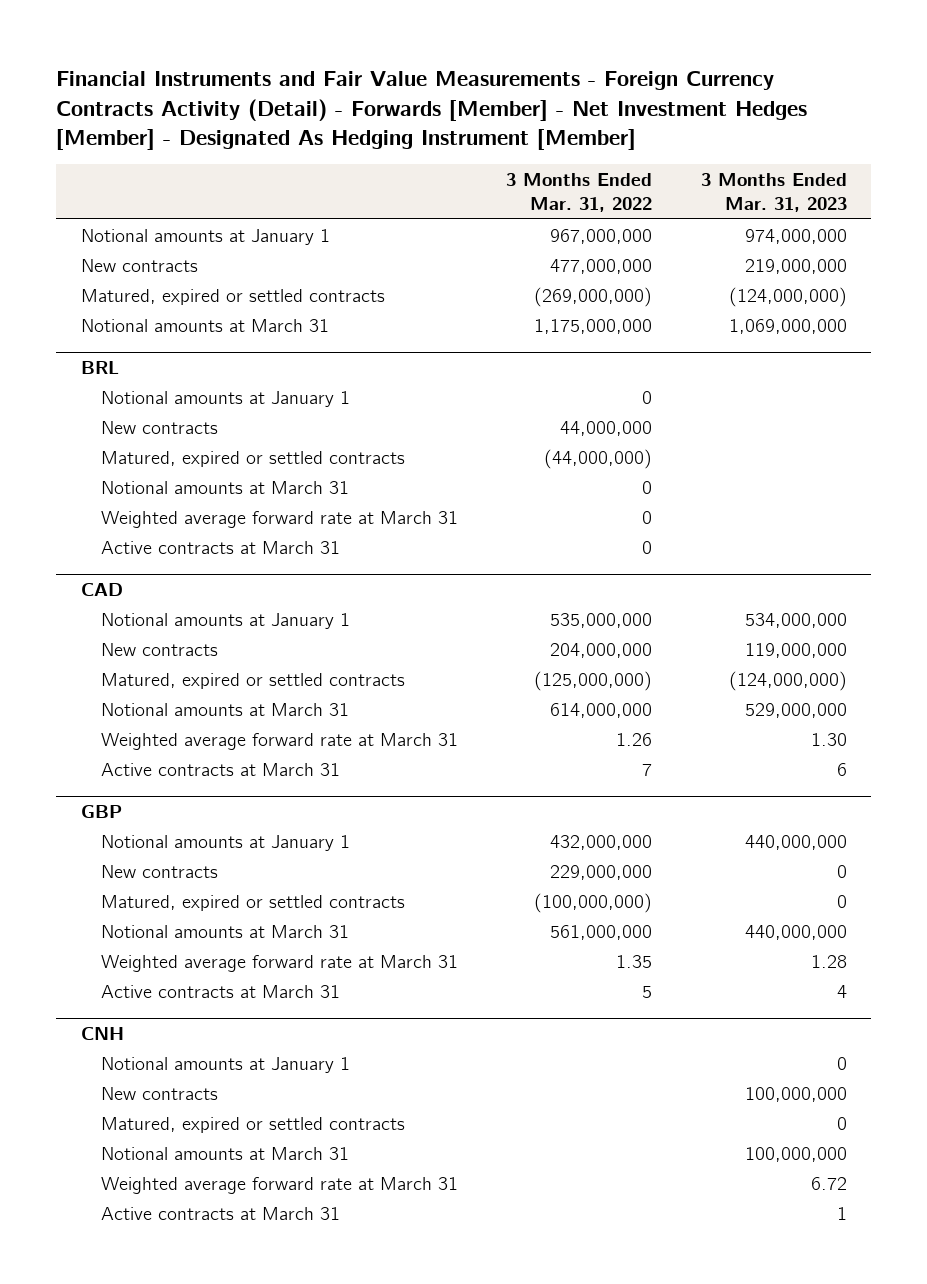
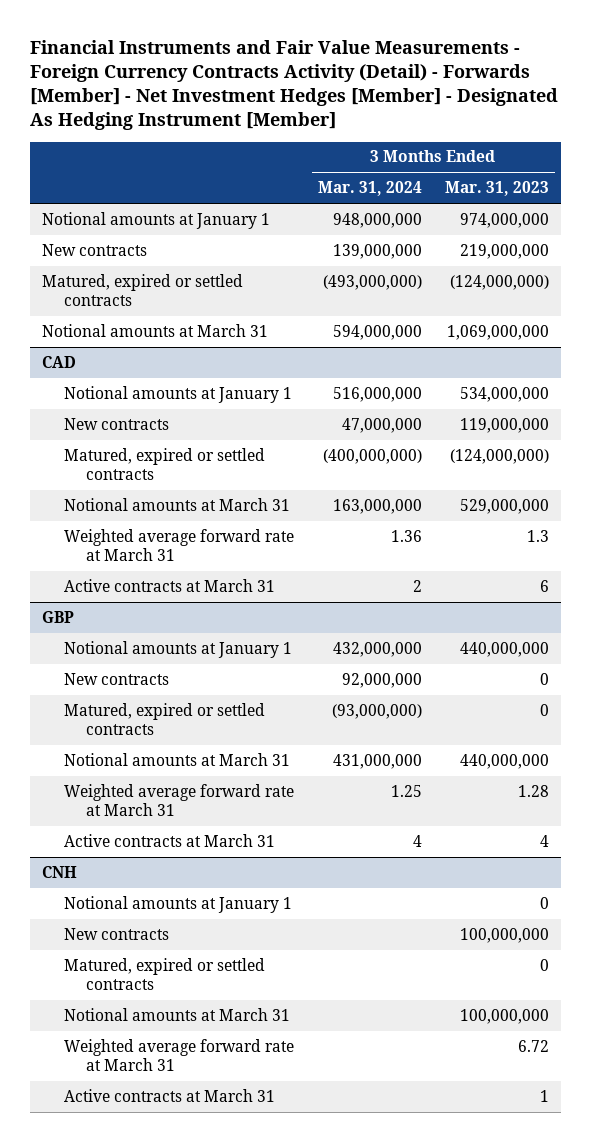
[506,172,653,213] 3 Months Ended Mar. 31, 2022 -> none
none -> [317,181,422,197] Mar. 31, 2024
[80,360,119,374] BRL -> none
[100,390,350,407] Notional amounts at January 1 -> none
[100,420,218,434] New contracts -> none
[100,450,405,467] Matured, expired or settled contracts -> none
[100,480,349,494] Notional amounts at March 31 -> none
[100,510,458,528] Weighted average forward rate at March 31 -> none
[100,540,340,554] Active contracts at March 31 -> none
[810,732,847,746] 1.30 -> [527,529,550,542] 1.3

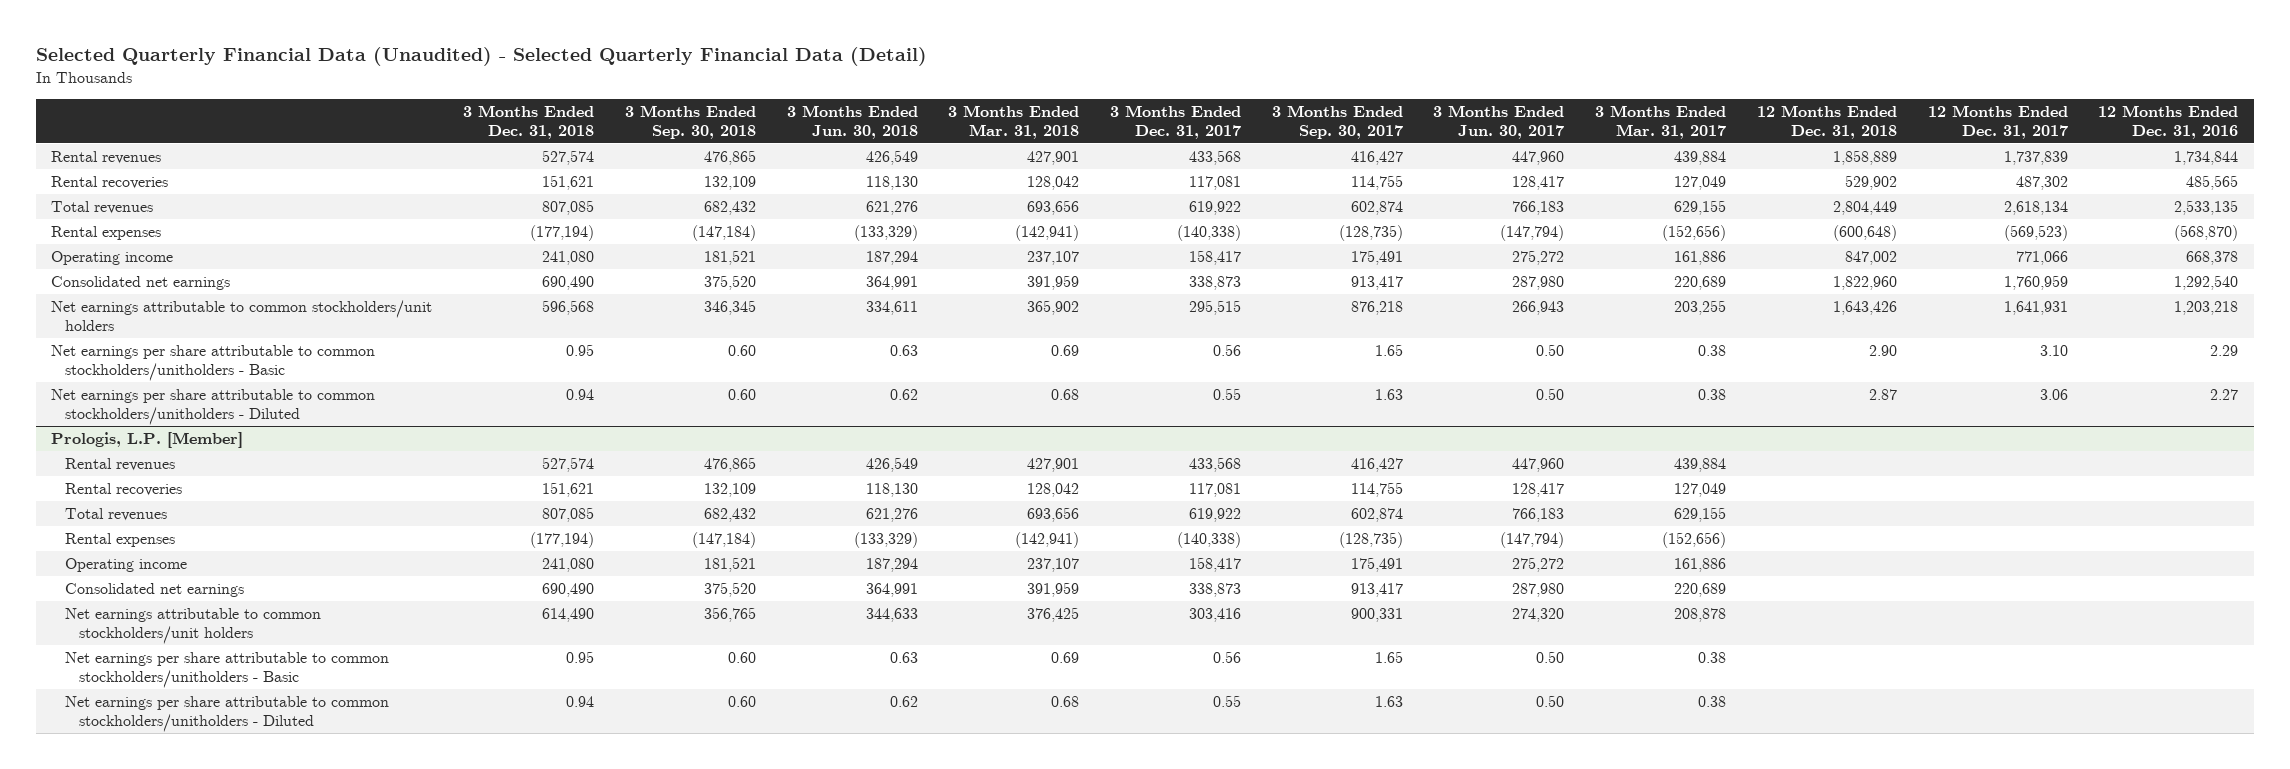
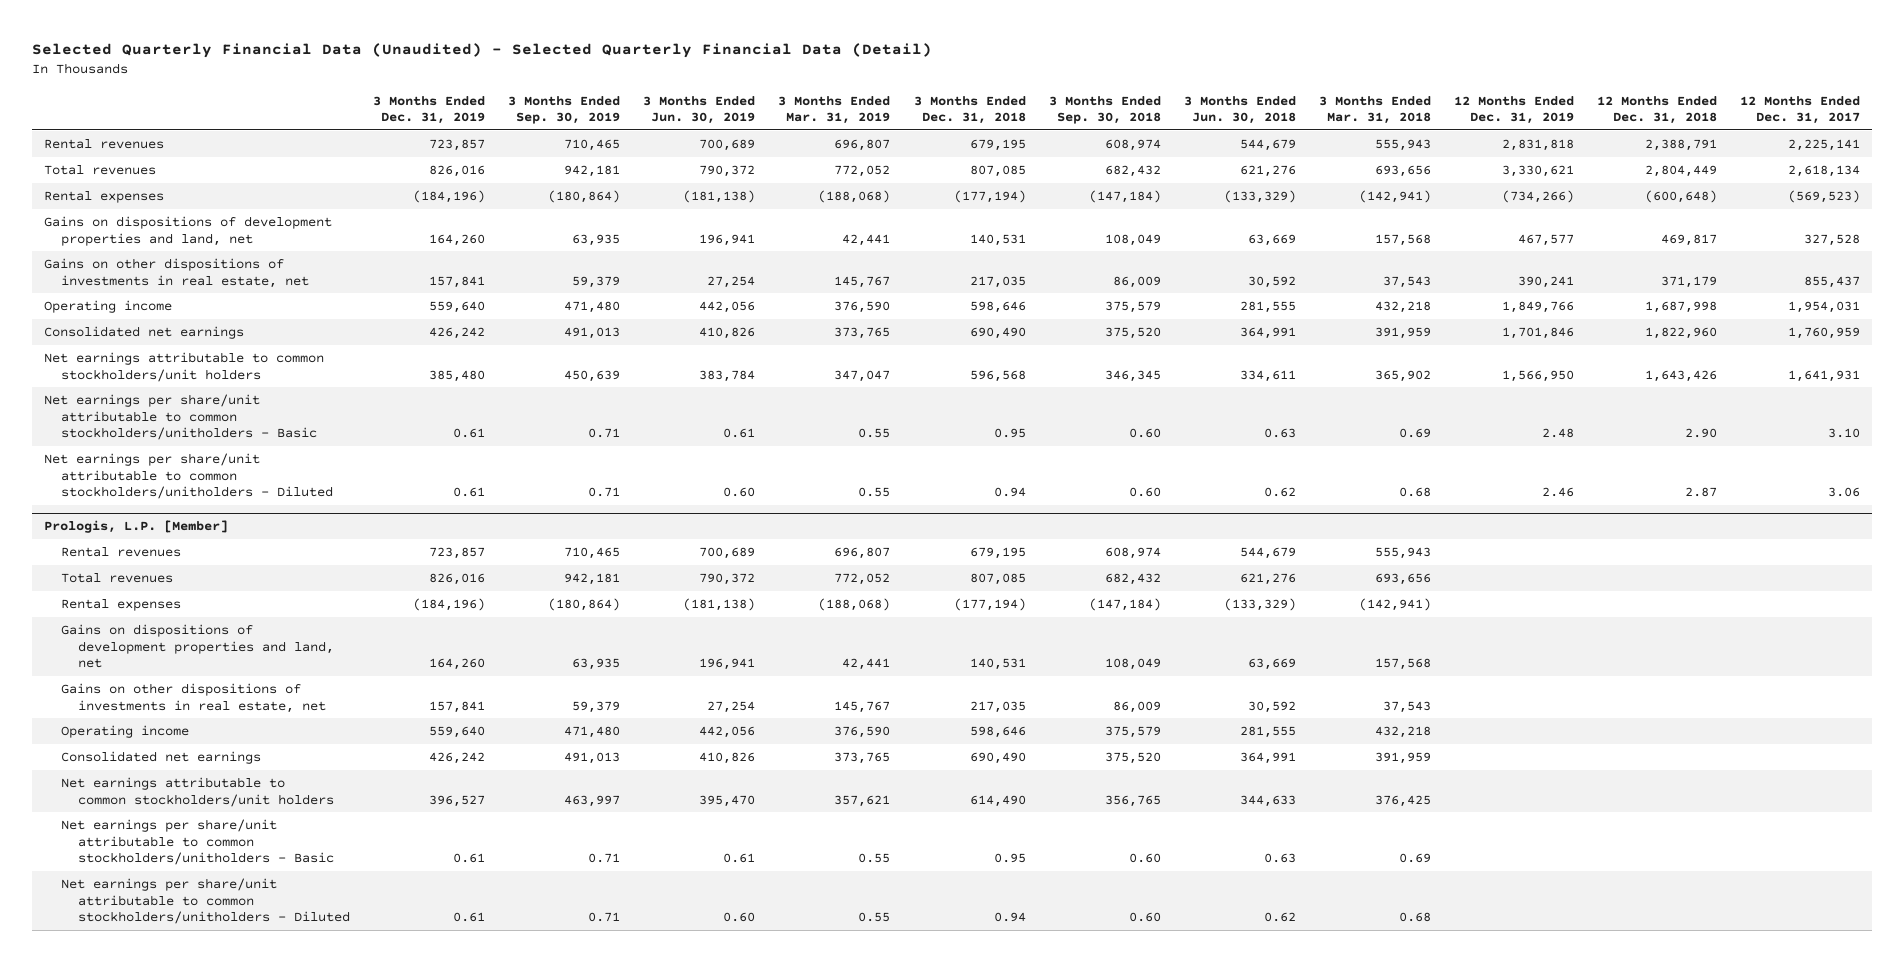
[1109,104,1241,139] 3 Months Ended Dec. 31, 2017 -> none
[1271,104,1403,139] 3 Months Ended Sep. 30, 2017 -> none
[1433,104,1565,139] 3 Months Ended Jun. 30, 2017 -> none
[1595,104,1727,139] 3 Months Ended Mar. 31, 2017 -> none
[2098,104,2239,139] 12 Months Ended Dec. 31, 2016 -> none
none -> [373,95,486,125] 3 Months Ended Dec. 31, 2019
none -> [508,95,621,125] 3 Months Ended Sep. 30, 2019
none -> [643,95,756,125] 3 Months Ended Jun. 30, 2019
none -> [778,95,891,125] 3 Months Ended Mar. 31, 2019
none -> [1453,95,1574,125] 12 Months Ended Dec. 31, 2019
[51,175,169,189] Rental recoveries -> none
[542,149,595,165] 527,574 -> [969,139,1026,152] 679,195
[703,149,756,165] 476,865 -> [1104,139,1161,152] 608,974
[865,149,918,165] 426,549 -> [1239,139,1296,152] 544,679
[1027,150,1080,165] 427,901 -> [1374,139,1431,152] 555,943
[1832,149,1897,165] 1,858,889 -> [1645,139,1718,152] 2,388,791
[2003,150,2068,165] 1,737,839 -> [1788,139,1861,152] 2,225,141
none -> [44,216,333,246] Gains on dispositions of development properties and land, net
none -> [44,258,310,288] Gains on other dispositions of investments in real estate, net
[542,250,595,265] 241,080 -> [969,301,1026,314] 598,646
[703,249,756,265] 181,521 -> [1104,301,1161,314] 375,579
[865,250,918,265] 187,294 -> [1239,301,1296,314] 281,555
[1027,250,1080,265] 237,107 -> [1374,301,1431,314] 432,218
[1844,250,1897,265] 847,002 -> [1645,301,1718,314] 1,687,998
[2015,250,2068,265] 771,066 -> [1788,301,1861,314] 1,954,031
[51,344,376,381] Net earnings per share attributable to common stockholders/unitholders - Basic -> [44,394,318,441] Net earnings per share/unit attributable to common stockholders/unitholders - Basic
[51,388,376,425] Net earnings per share attributable to common stockholders/unitholders - Diluted -> [44,453,334,500] Net earnings per share/unit attributable to common stockholders/unitholders - Diluted
[65,482,183,496] Rental recoveries -> none
[542,456,595,472] 527,574 -> [969,547,1026,560] 679,195
[703,456,756,472] 476,865 -> [1104,547,1161,560] 608,974
[865,456,918,472] 426,549 -> [1239,547,1296,560] 544,679
[1027,457,1080,472] 427,901 -> [1374,547,1431,560] 555,943
none -> [61,624,335,669] Gains on dispositions of development properties and land, net
none -> [61,683,327,713] Gains on other dispositions of investments in real estate, net
[542,557,595,572] 241,080 -> [969,726,1026,739] 598,646
[703,556,756,572] 181,521 -> [1104,726,1161,739] 375,579
[865,557,918,572] 187,294 -> [1239,726,1296,739] 281,555
[1027,557,1080,572] 237,107 -> [1374,726,1431,739] 432,218
[65,651,390,688] Net earnings per share attributable to common stockholders/unitholders - Basic -> [61,819,335,866] Net earnings per share/unit attributable to common stockholders/unitholders - Basic
[65,695,390,732] Net earnings per share attributable to common stockholders/unitholders - Diluted -> [61,878,351,925] Net earnings per share/unit attributable to common stockholders/unitholders - Diluted

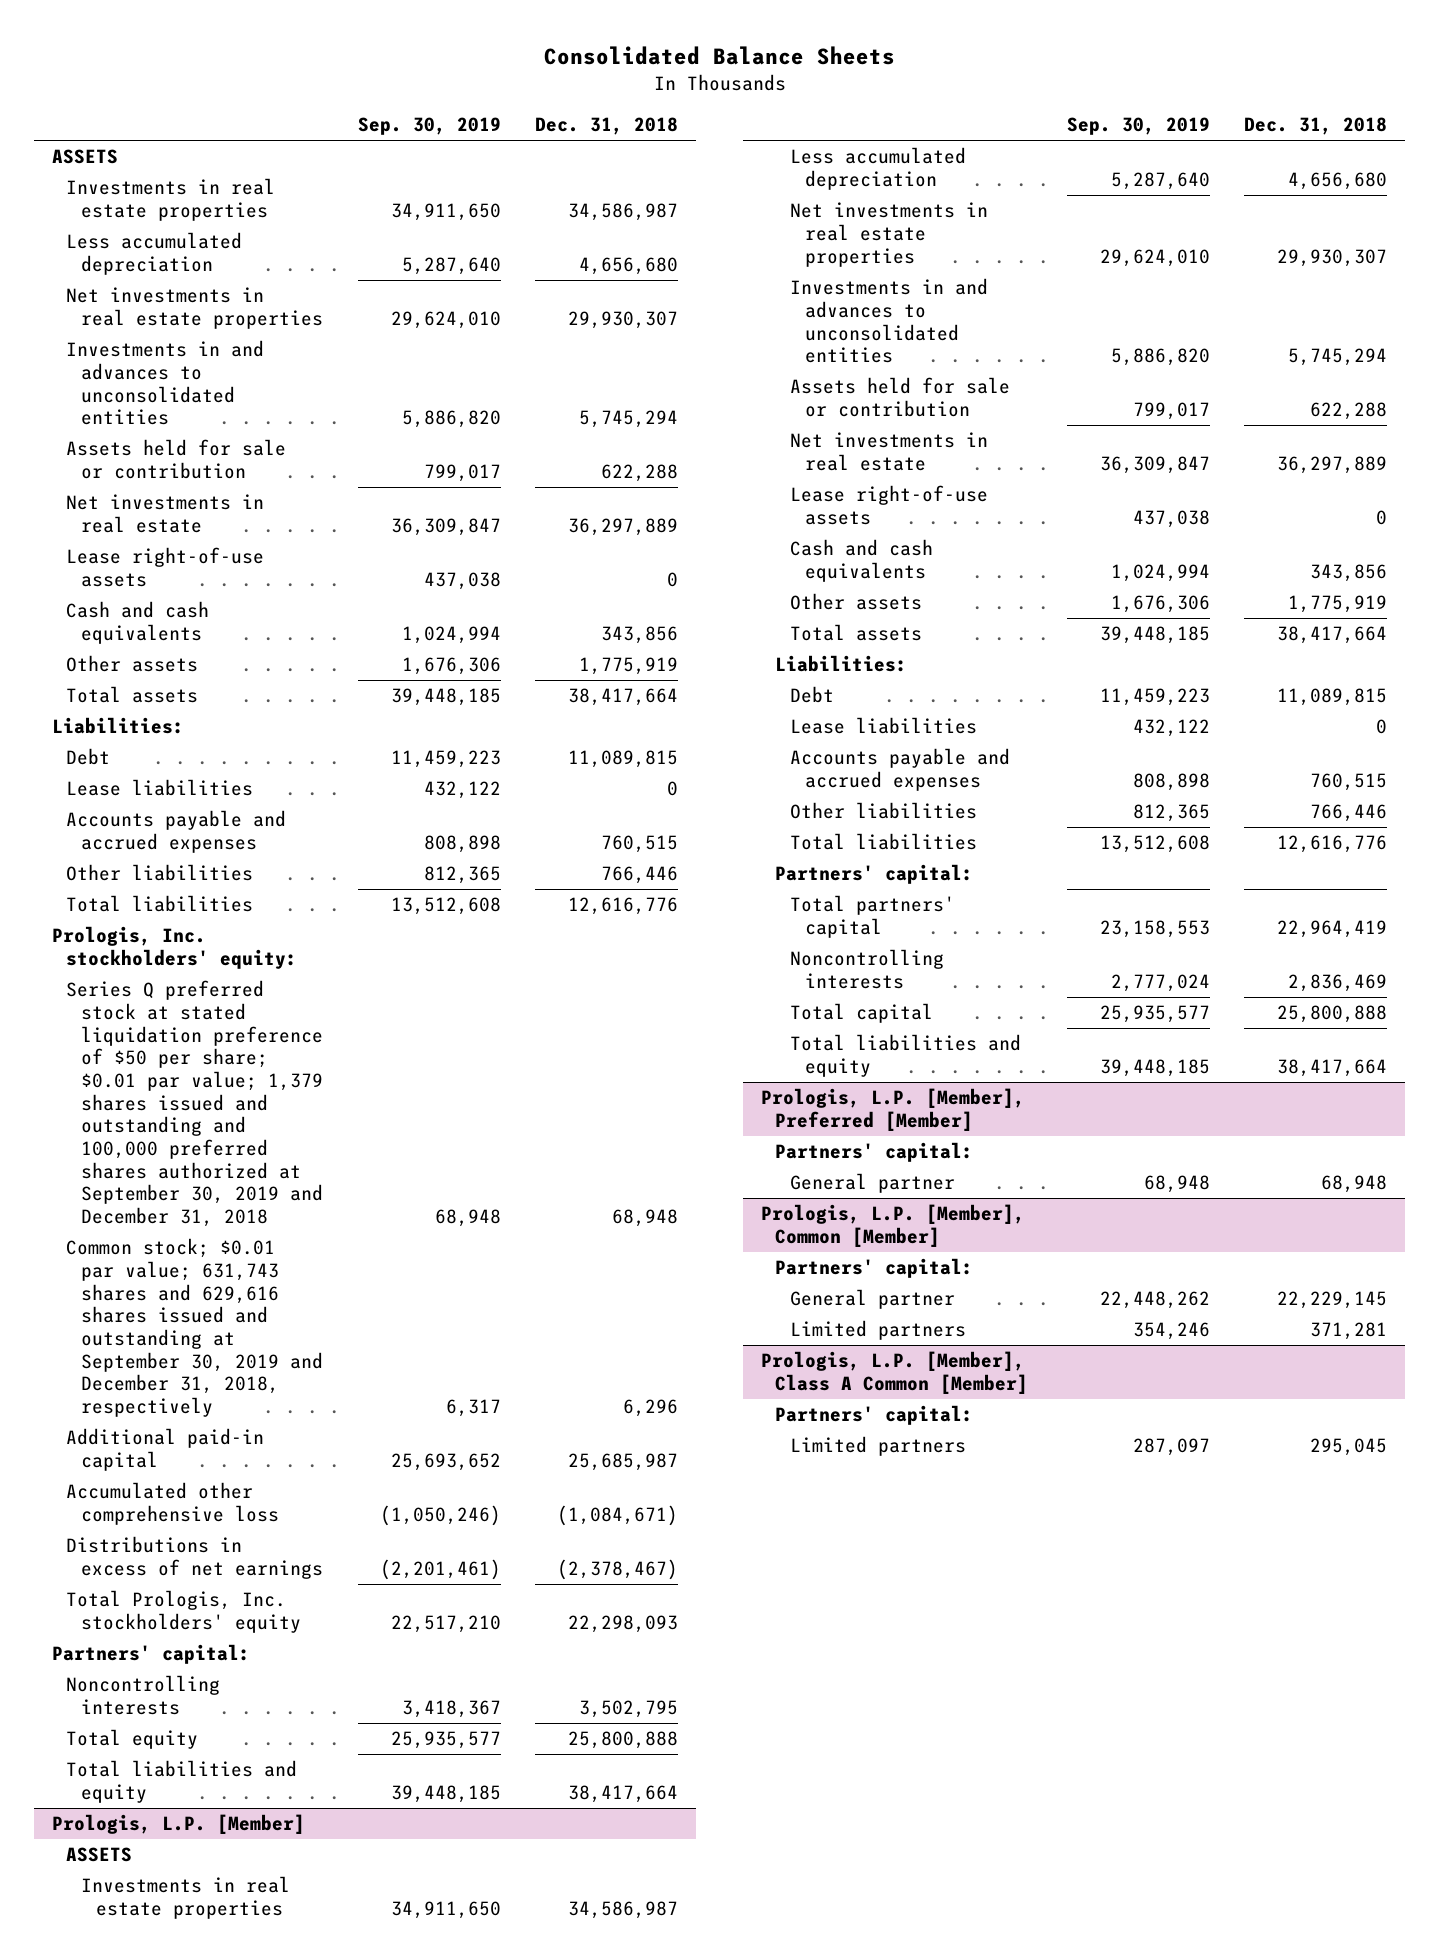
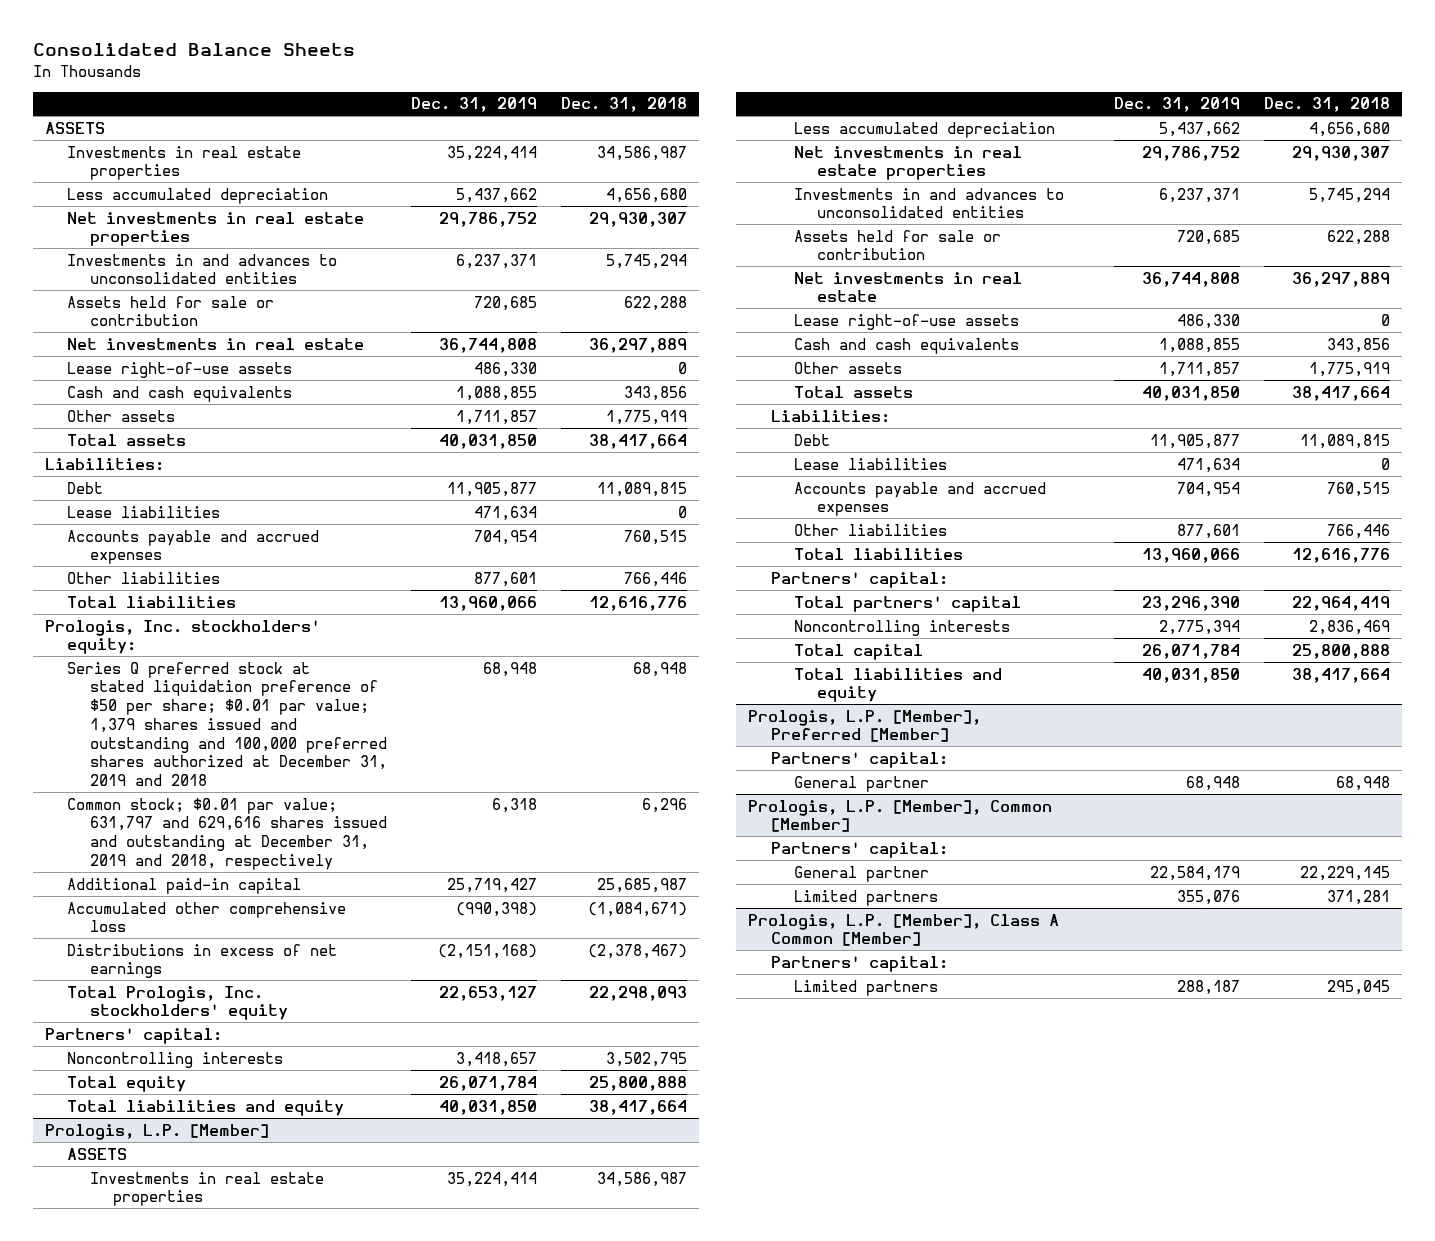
[357,117,501,136] Sep. 30, 2019 -> none
none -> [410,97,537,113] Dec. 31, 2019
[66,980,324,1227] Series Q preferred stock at stated liquidation preference of $50 per share; $0.01 par value; 1,379 shares issued and outstanding and 100,000 preferred shares authorized at September 30, 2019 and December 31, 2018 -> [67,661,388,787] Series Q preferred stock at stated liquidation preference of $50 per share; $0.01 par value; 1,379 shares issued and outstanding and 100,000 preferred shares authorized at December 31, 2019 and 2018
[66,1238,324,1417] Common stock; $0.01 par value; 631,743 shares and 629,616 shares issued and outstanding at September 30, 2019 and December 31, 2018, respectively -> [67,797,388,870] Common stock; $0.01 par value; 631,797 and 629,616 shares issued and outstanding at December 31, 2019 and 2018, respectively

